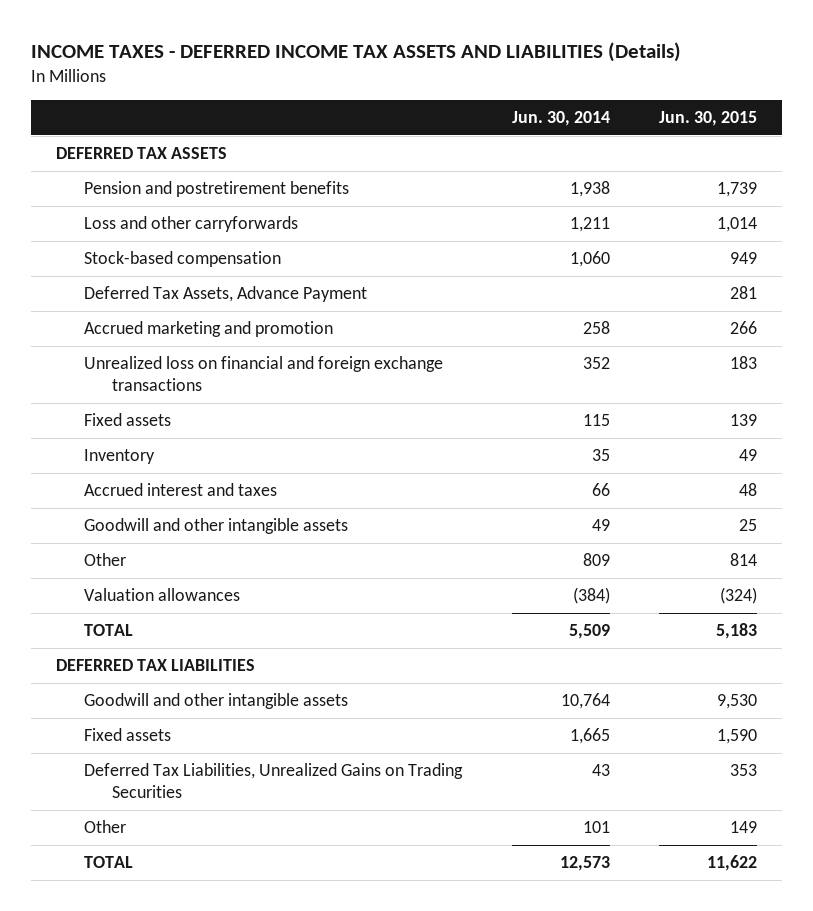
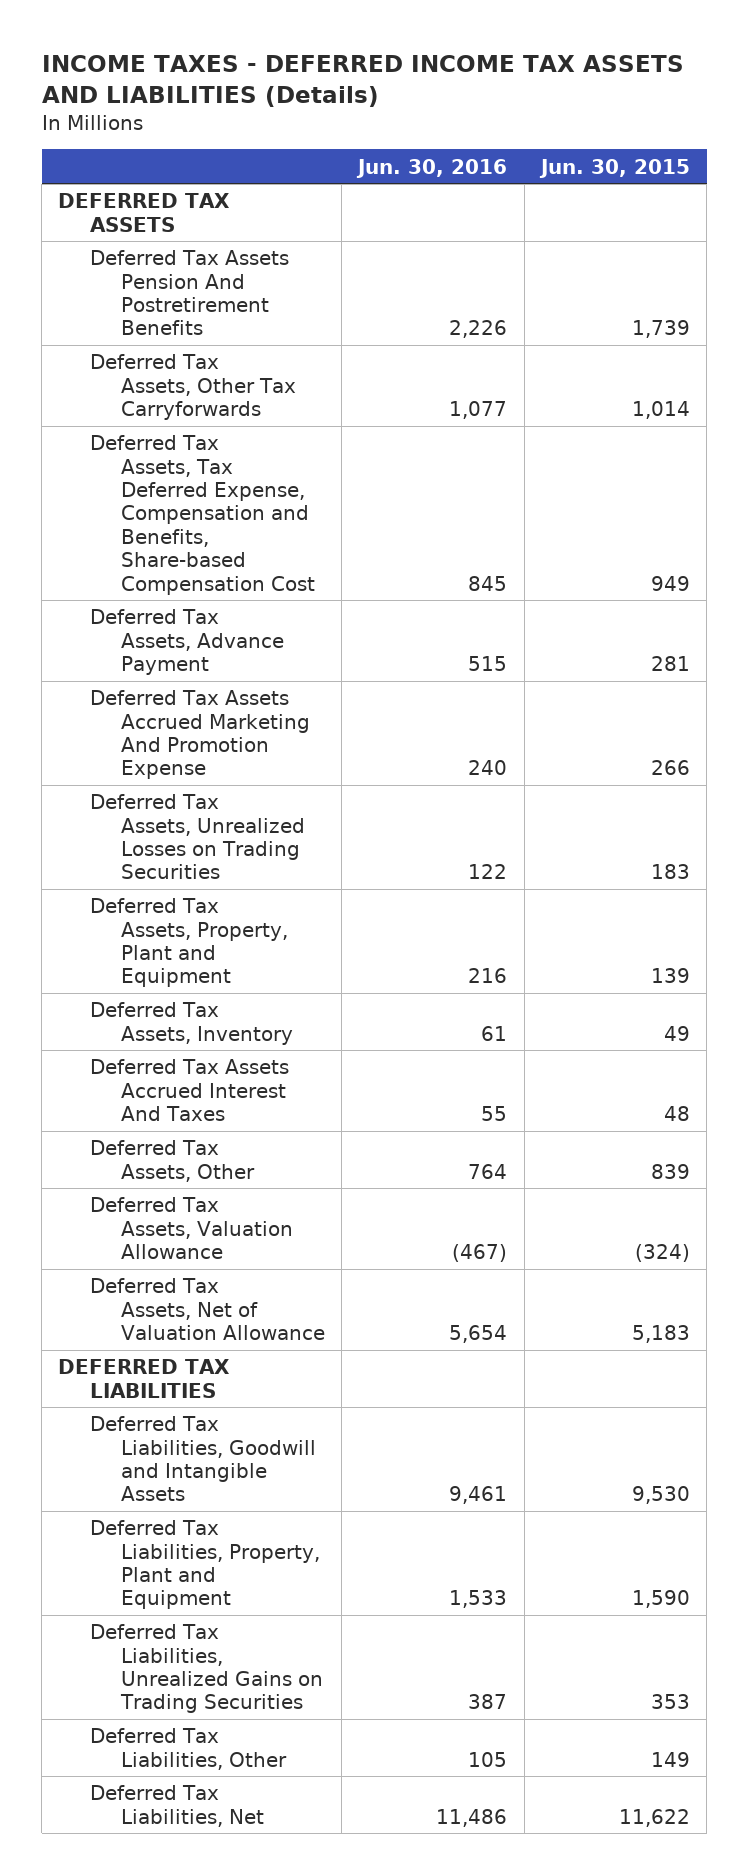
[511,111,610,127] Jun. 30, 2014 -> none
none -> [356,158,508,178] Jun. 30, 2016
[83,181,349,198] Pension and postretirement benefits -> [89,250,289,336] Deferred Tax Assets Pension And Postretirement Benefits
[83,216,298,233] Loss and other carryforwards -> [89,354,296,421] Deferred Tax Assets, Other Tax Carryforwards
[83,251,281,268] Stock-based compensation -> [89,435,315,595] Deferred Tax Assets, Tax Deferred Expense, Compensation and Benefits, Share-based Compensation Cost
[83,518,348,535] Goodwill and other intangible assets -> none
[83,321,333,338] Accrued marketing and promotion -> [89,690,310,780] Deferred Tax Assets Accrued Marketing And Promotion Expense
[83,356,443,391] Unrealized loss on financial and foreign exchange transactions -> [89,794,305,880] Deferred Tax Assets, Unrealized Losses on Trading Securities
[83,413,171,427] Fixed assets -> [89,898,288,988] Deferred Tax Assets, Property, Plant and Equipment
[83,449,155,465] Inventory -> [89,1002,293,1045] Deferred Tax Assets, Inventory
[83,483,277,497] Accrued interest and taxes -> [89,1059,289,1122] Deferred Tax Assets Accrued Interest And Taxes
[83,553,126,567] Other -> [89,1140,255,1182] Deferred Tax Assets, Other
[730,553,758,567] 814 -> [651,1163,691,1179] 839
[83,588,240,602] Valuation allowances -> [89,1197,293,1260] Deferred Tax Assets, Valuation Allowance
[83,624,133,637] TOTAL -> [89,1278,325,1341] Deferred Tax Assets, Net of Valuation Allowance
[83,693,348,710] Goodwill and other intangible assets -> [89,1416,316,1502] Deferred Tax Liabilities, Goodwill and Intangible Assets
[83,728,171,742] Fixed assets -> [89,1520,320,1610] Deferred Tax Liabilities, Property, Plant and Equipment
[83,820,126,834] Other -> [89,1728,287,1770] Deferred Tax Liabilities, Other
[83,856,133,869] TOTAL -> [89,1785,264,1827] Deferred Tax Liabilities, Net

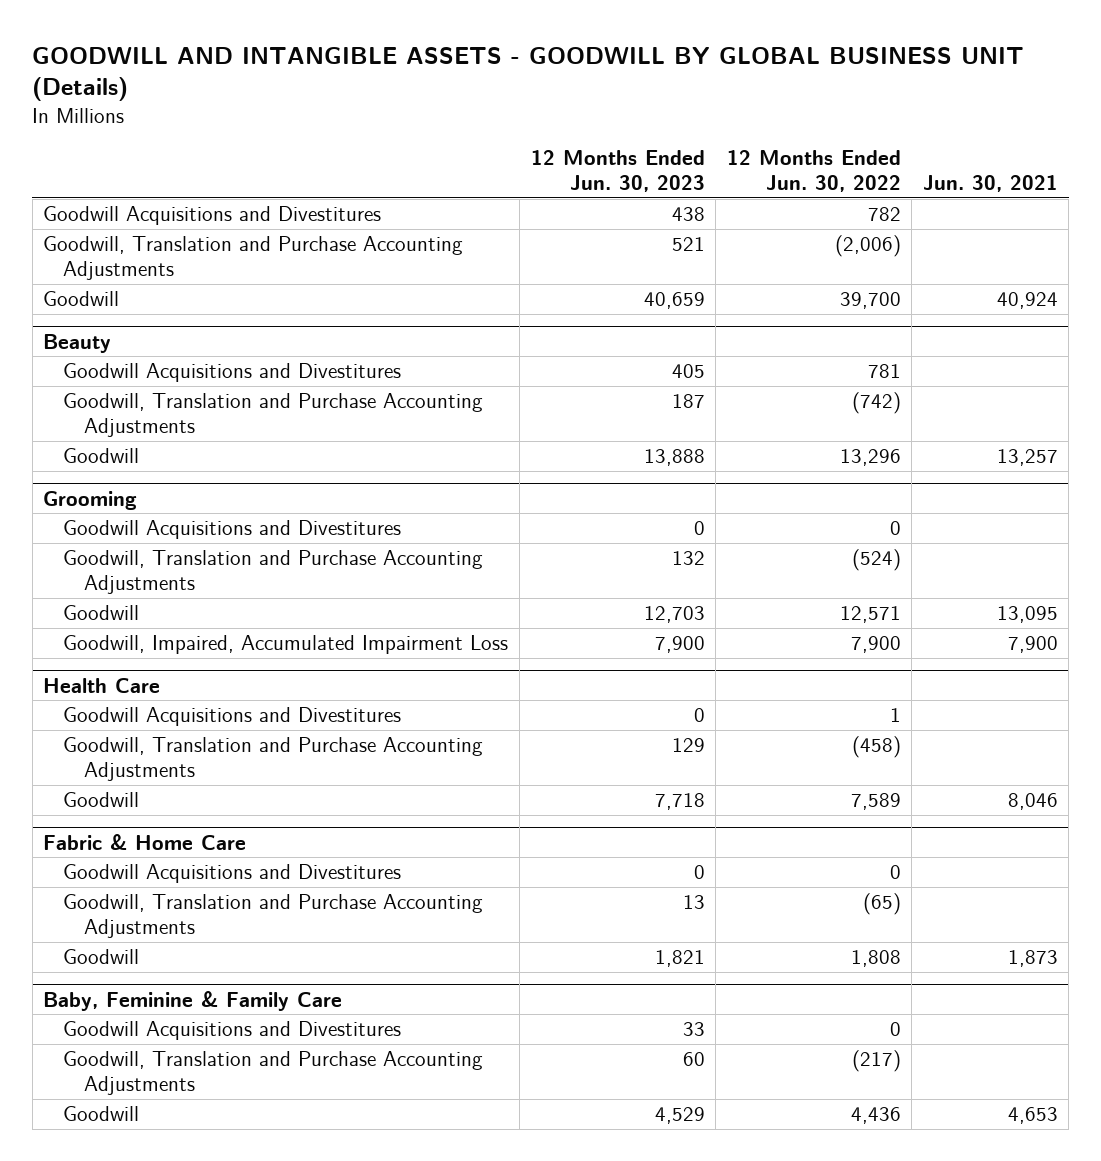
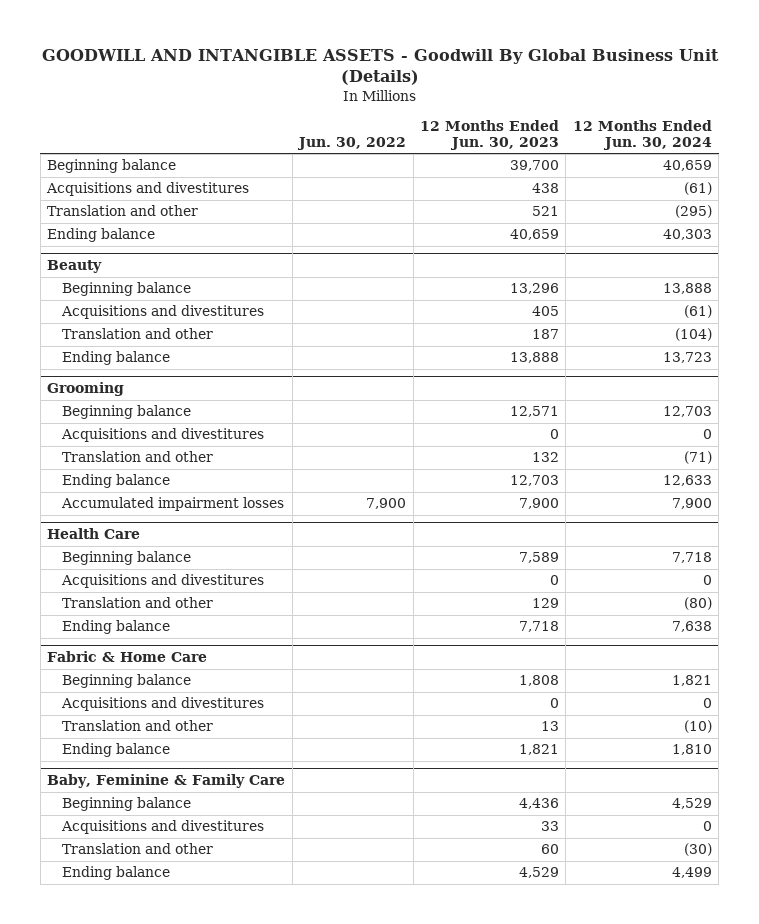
[32,46,1025,102] GOODWILL AND INTANGIBLE ASSETS - GOODWILL BY GLOBAL BUSINESS UNIT (Details) -> [41,49,719,86] GOODWILL AND INTANGIBLE ASSETS - Goodwill By Global Business Unit (Details)
[726,150,901,193] 12 Months Ended Jun. 30, 2022 -> none
[922,175,1058,193] Jun. 30, 2021 -> none
none -> [297,136,407,150] Jun. 30, 2022
none -> [572,119,712,150] 12 Months Ended Jun. 30, 2024
none -> [47,159,177,174] Beginning balance
[43,206,382,226] Goodwill Acquisitions and Divestitures -> [46,182,250,197] Acquisitions and divestitures
[43,236,464,281] Goodwill, Translation and Purchase Accounting Adjustments -> [47,205,199,217] Translation and other
[43,291,120,307] Goodwill -> [47,228,156,243] Ending balance
none -> [61,282,191,297] Beginning balance
[63,363,402,383] Goodwill Acquisitions and Divestitures -> [60,305,264,320] Acquisitions and divestitures
[63,393,484,438] Goodwill, Translation and Purchase Accounting Adjustments -> [61,328,213,340] Translation and other
[63,448,140,464] Goodwill -> [61,351,170,366] Ending balance
none -> [61,405,191,420] Beginning balance
[63,520,402,540] Goodwill Acquisitions and Divestitures -> [60,428,264,443] Acquisitions and divestitures
[63,550,484,595] Goodwill, Translation and Purchase Accounting Adjustments -> [61,451,213,463] Translation and other
[63,605,140,621] Goodwill -> [61,474,170,489] Ending balance
[63,635,509,655] Goodwill, Impaired, Accumulated Impairment Loss -> [60,497,284,512] Accumulated impairment losses
none -> [61,551,191,566] Beginning balance
[63,707,402,727] Goodwill Acquisitions and Divestitures -> [60,574,264,589] Acquisitions and divestitures
[63,737,484,782] Goodwill, Translation and Purchase Accounting Adjustments -> [61,597,213,609] Translation and other
[63,792,140,808] Goodwill -> [61,620,170,635] Ending balance
none -> [61,674,191,689] Beginning balance
[63,864,402,884] Goodwill Acquisitions and Divestitures -> [60,697,264,712] Acquisitions and divestitures
[63,894,484,939] Goodwill, Translation and Purchase Accounting Adjustments -> [61,720,213,732] Translation and other
[63,949,140,965] Goodwill -> [61,743,170,758] Ending balance
none -> [61,797,191,812] Beginning balance
[63,1021,402,1041] Goodwill Acquisitions and Divestitures -> [60,820,264,835] Acquisitions and divestitures
[63,1051,484,1096] Goodwill, Translation and Purchase Accounting Adjustments -> [61,843,213,855] Translation and other
[63,1106,140,1122] Goodwill -> [61,866,170,881] Ending balance

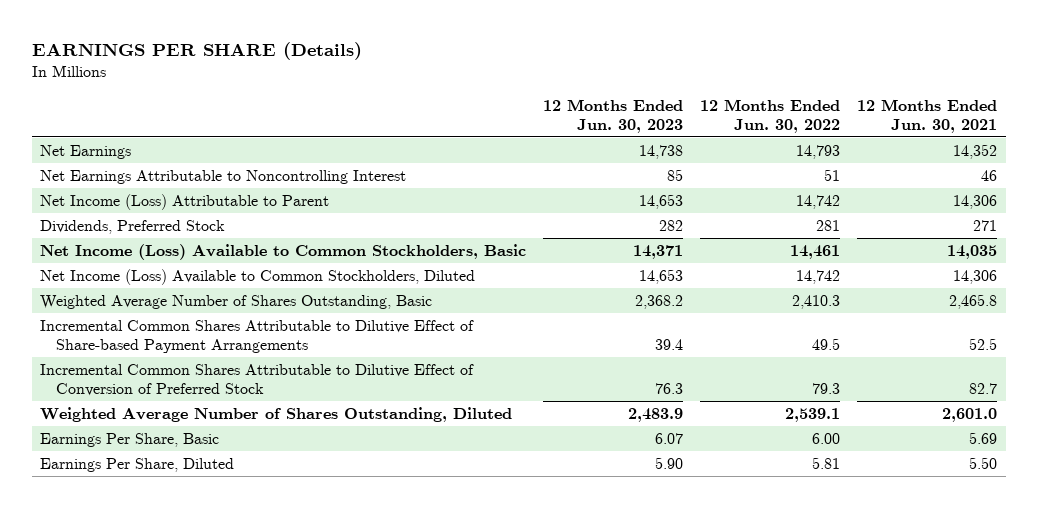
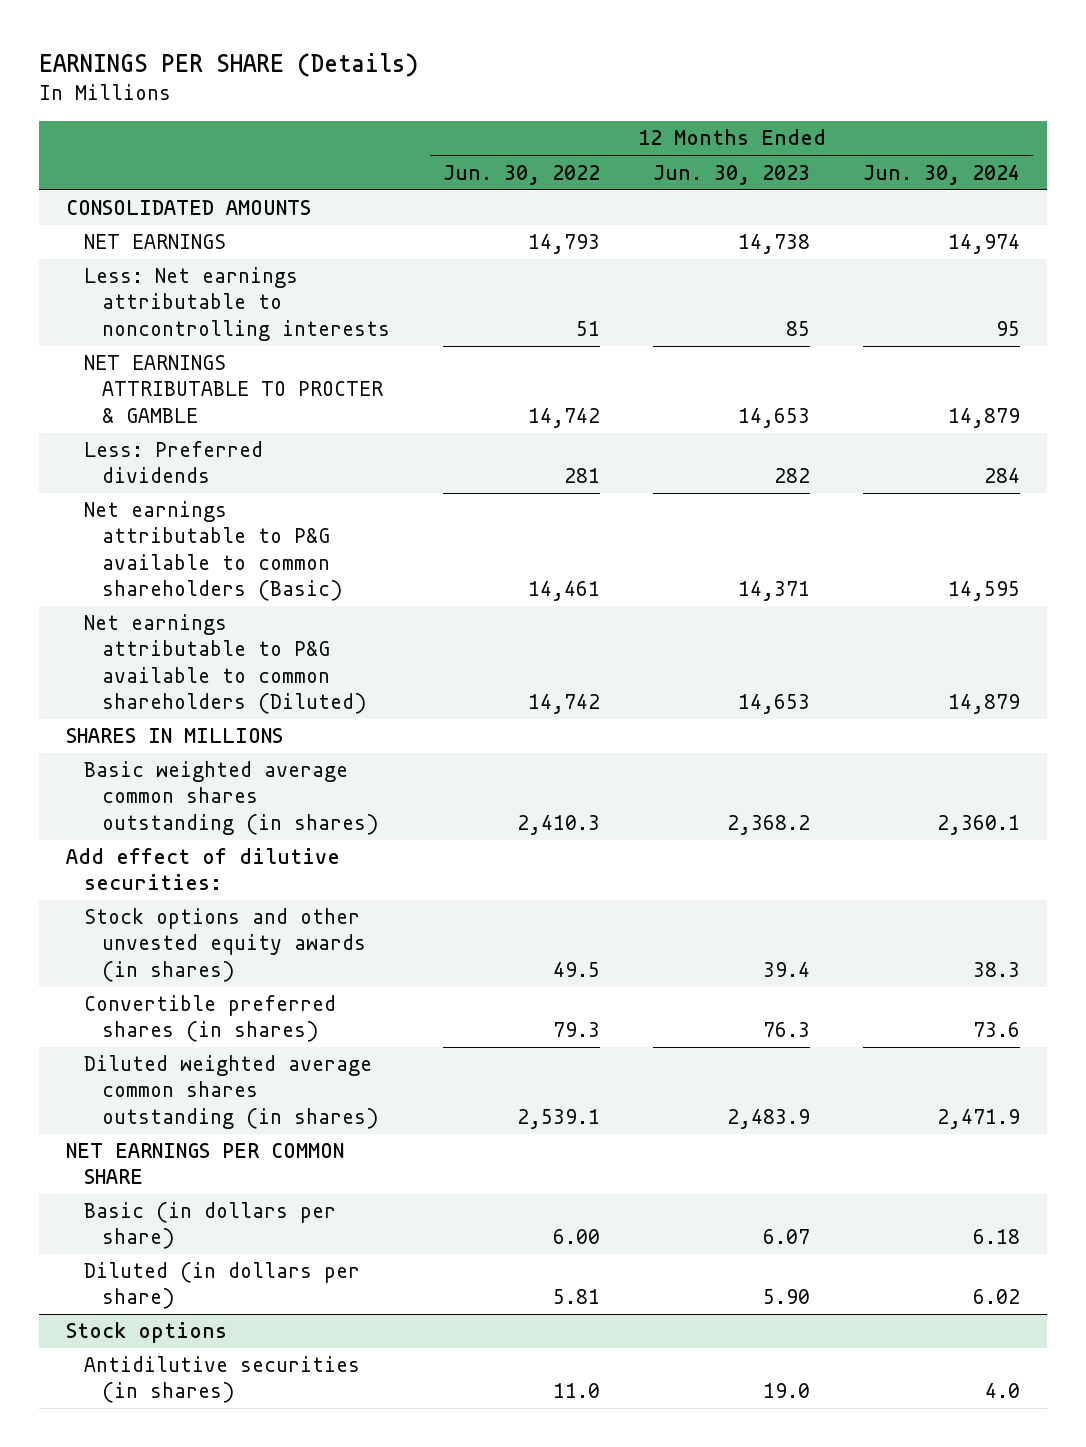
[857,99,998,133] 12 Months Ended Jun. 30, 2021 -> none
none -> [863,164,1021,185] Jun. 30, 2024
none -> [65,200,311,216] CONSOLIDATED AMOUNTS
[40,144,132,159] Net Earnings -> [84,234,227,250] NET EARNINGS
[40,169,407,184] Net Earnings Attributable to Noncontrolling Interest -> [84,267,391,341] Less: Net earnings attributable to noncontrolling interests
[40,193,330,210] Net Income (Loss) Attributable to Parent -> [84,355,384,423] NET EARNINGS ATTRIBUTABLE TO PROCTER & GAMBLE
[40,219,226,234] Dividends, Preferred Stock -> [84,441,264,484] Less: Preferred dividends
[40,243,527,260] Net Income (Loss) Available to Common Stockholders, Basic -> [84,501,344,601] Net earnings attributable to P&G available to common shareholders (Basic)
[40,268,476,285] Net Income (Loss) Available to Common Stockholders, Diluted -> [84,614,368,714] Net earnings attributable to P&G available to common shareholders (Diluted)
none -> [65,728,283,744] SHARES IN MILLIONS
[40,294,433,309] Weighted Average Number of Shares Outstanding, Basic -> [84,761,380,835] Basic weighted average common shares outstanding (in shares)
none -> [65,848,340,891] Add effect of dilutive securities:
[40,319,475,353] Incremental Common Shares Attributable to Dilutive Effect of Share-based Payment Arrangements -> [84,908,367,982] Stock options and other unvested equity awards (in shares)
[40,363,475,396] Incremental Common Shares Attributable to Dilutive Effect of Conversion of Preferred Stock -> [84,995,337,1043] Convertible preferred shares (in shares)
[40,406,513,422] Weighted Average Number of Shares Outstanding, Diluted -> [84,1055,380,1129] Diluted weighted average common shares outstanding (in shares)
none -> [65,1143,344,1185] NET EARNINGS PER COMMON SHARE
[40,432,220,447] Earnings Per Share, Basic -> [84,1202,337,1250] Basic (in dollars per share)
[40,457,235,472] Earnings Per Share, Diluted -> [84,1262,361,1310] Diluted (in dollars per share)
none -> [65,1322,227,1344] Stock options
none -> [84,1356,361,1404] Antidilutive securities (in shares)

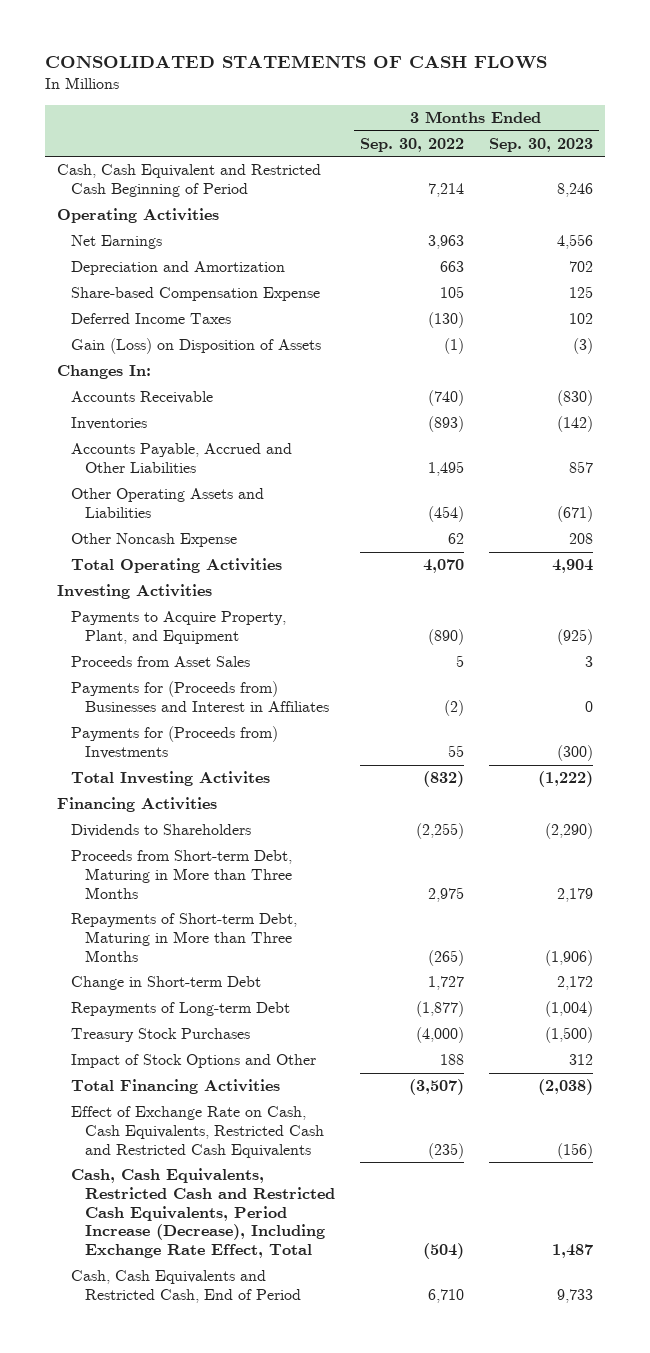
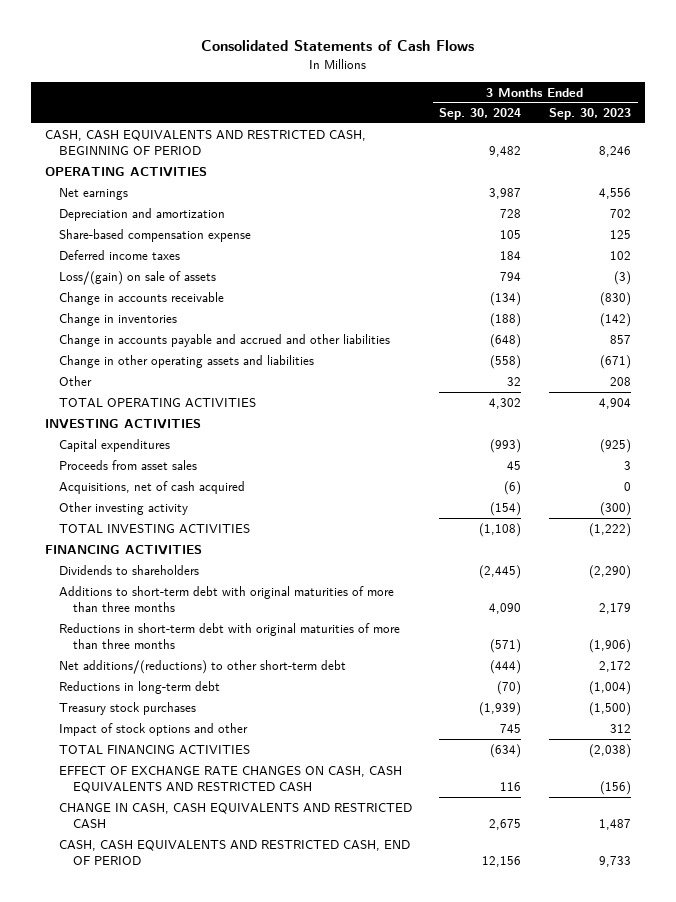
[44,55,547,70] CONSOLIDATED STATEMENTS OF CASH FLOWS -> [200,40,474,52] Consolidated Statements of Cash Flows
[359,137,464,152] Sep. 30, 2022 -> none
none -> [439,108,522,121] Sep. 30, 2024
[57,365,152,380] Changes In: -> none
[70,681,329,712] Payments for (Proceeds from) Businesses and Interest in Affiliates -> none
[57,164,322,197] Cash, Cash Equivalent and Restricted Cash Beginning of Period -> [44,129,366,155] CASH, CASH EQUIVALENTS AND RESTRICTED CASH, BEGINNING OF PERIOD
[57,208,220,224] Operating Activities -> [44,166,207,177] OPERATING ACTIVITIES
[70,235,162,250] Net Earnings -> [59,187,129,200] Net earnings
[70,261,285,276] Depreciation and Amortization -> [59,207,226,221] Depreciation and amortization
[70,287,320,302] Share-based Compensation Expense -> [59,228,252,242] Share-based compensation expense
[70,313,231,325] Deferred Income Taxes -> [59,249,181,260] Deferred income taxes
[70,338,321,355] Gain (Loss) on Disposition of Assets -> [59,270,217,285] Loss/(gain) on sale of assets
[70,391,213,405] Accounts Receivable -> [59,291,225,305] Change in accounts receivable
[70,417,147,431] Inventories -> [59,312,178,326] Change in inventories
[70,443,292,473] Accounts Payable, Accrued and Other Liabilities -> [59,333,391,347] Change in accounts payable and accrued and other liabilities
[70,488,264,518] Other Operating Assets and Liabilities -> [59,354,315,368] Change in other operating assets and liabilities
[70,533,237,548] Other Noncash Expense -> [59,375,93,386] Other
[70,558,282,574] Total Operating Activities -> [59,397,257,407] TOTAL OPERATING ACTIVITIES
[57,584,213,600] Investing Activities -> [44,418,201,429] INVESTING ACTIVITIES
[70,611,286,644] Payments to Acquire Property, Plant, and Equipment -> [59,438,171,452] Capital expenditures
[70,656,250,668] Proceeds from Asset Sales -> [59,459,198,470] Proceeds from asset sales
none -> [59,480,246,494] Acquisitions, net of cash acquired
[70,726,278,759] Payments for (Proceeds from) Investments -> [59,501,189,515] Other investing activity
[70,771,270,787] Total Investing Activites -> [59,523,251,533] TOTAL INVESTING ACTIVITIES
[57,797,218,813] Financing Activities -> [44,544,202,555] FINANCING ACTIVITIES
[70,824,251,838] Dividends to Shareholders -> [59,564,200,575] Dividends to shareholders
[70,850,292,899] Proceeds from Short-term Debt, Maturing in More than Three Months -> [59,585,395,612] Additions to short-term debt with original maturities of more than three months
[70,913,297,962] Repayments of Short-term Debt, Maturing in More than Three Months -> [59,622,401,649] Reductions in short-term debt with original maturities of more than three months
[70,976,261,991] Change in Short-term Debt -> [59,659,347,674] Net additions/(reductions) to other short-term debt
[70,1002,290,1017] Repayments of Long-term Debt -> [59,680,221,694] Reductions in long-term debt
[70,1028,250,1043] Treasury Stock Purchases -> [59,701,197,715] Treasury stock purchases
[70,1054,316,1069] Impact of Stock Options and Other -> [59,722,249,736] Impact of stock options and other
[70,1079,280,1095] Total Financing Activities -> [59,744,251,754] TOTAL FINANCING ACTIVITIES
[70,1106,324,1158] Effect of Exchange Rate on Cash, Cash Equivalents, Restricted Cash and Restricted Cash Equivalents -> [59,765,403,793] EFFECT OF EXCHANGE RATE CHANGES ON CASH, CASH EQUIVALENTS AND RESTRICTED CASH
[70,1168,335,1259] Cash, Cash Equivalents, Restricted Cash and Restricted Cash Equivalents, Period Increase (Decrease), Including Exchange Rate Effect, Total -> [59,802,413,828] CHANGE IN CASH, CASH EQUIVALENTS AND RESTRICTED CASH
[70,1270,301,1303] Cash, Cash Equivalents and Restricted Cash, End of Period -> [59,839,411,865] CASH, CASH EQUIVALENTS AND RESTRICTED CASH, END OF PERIOD

